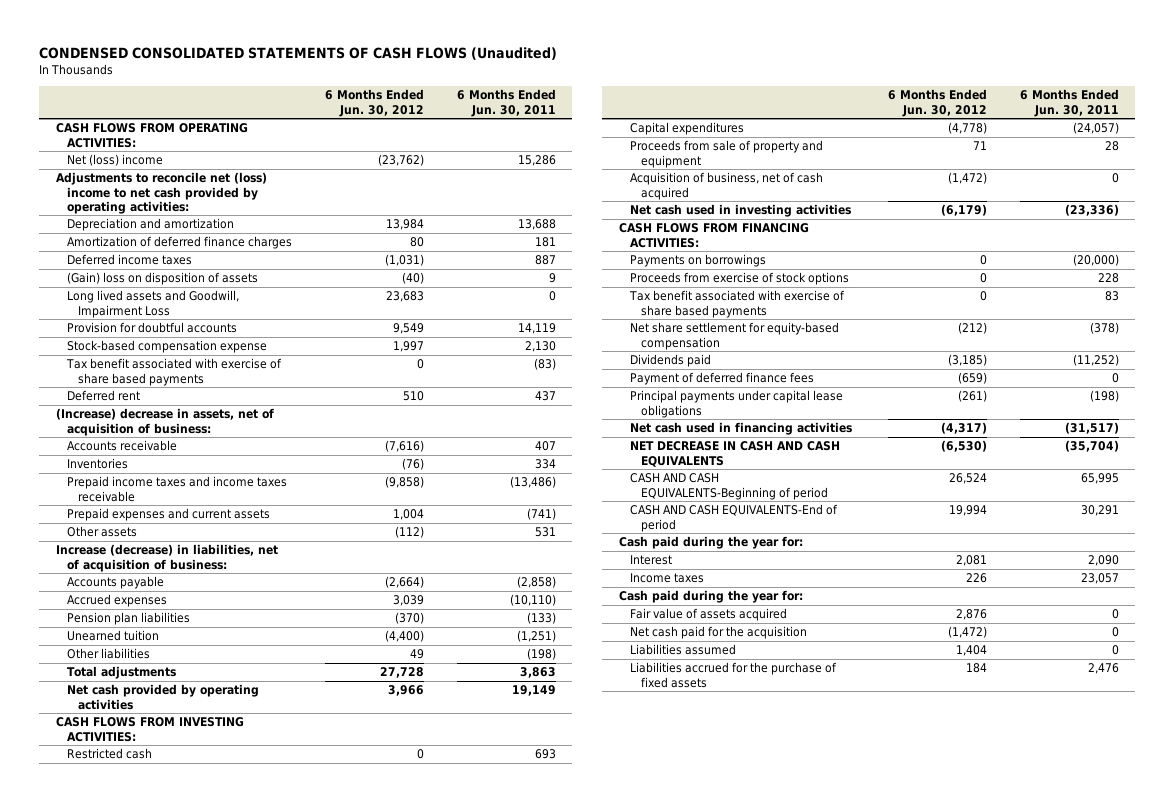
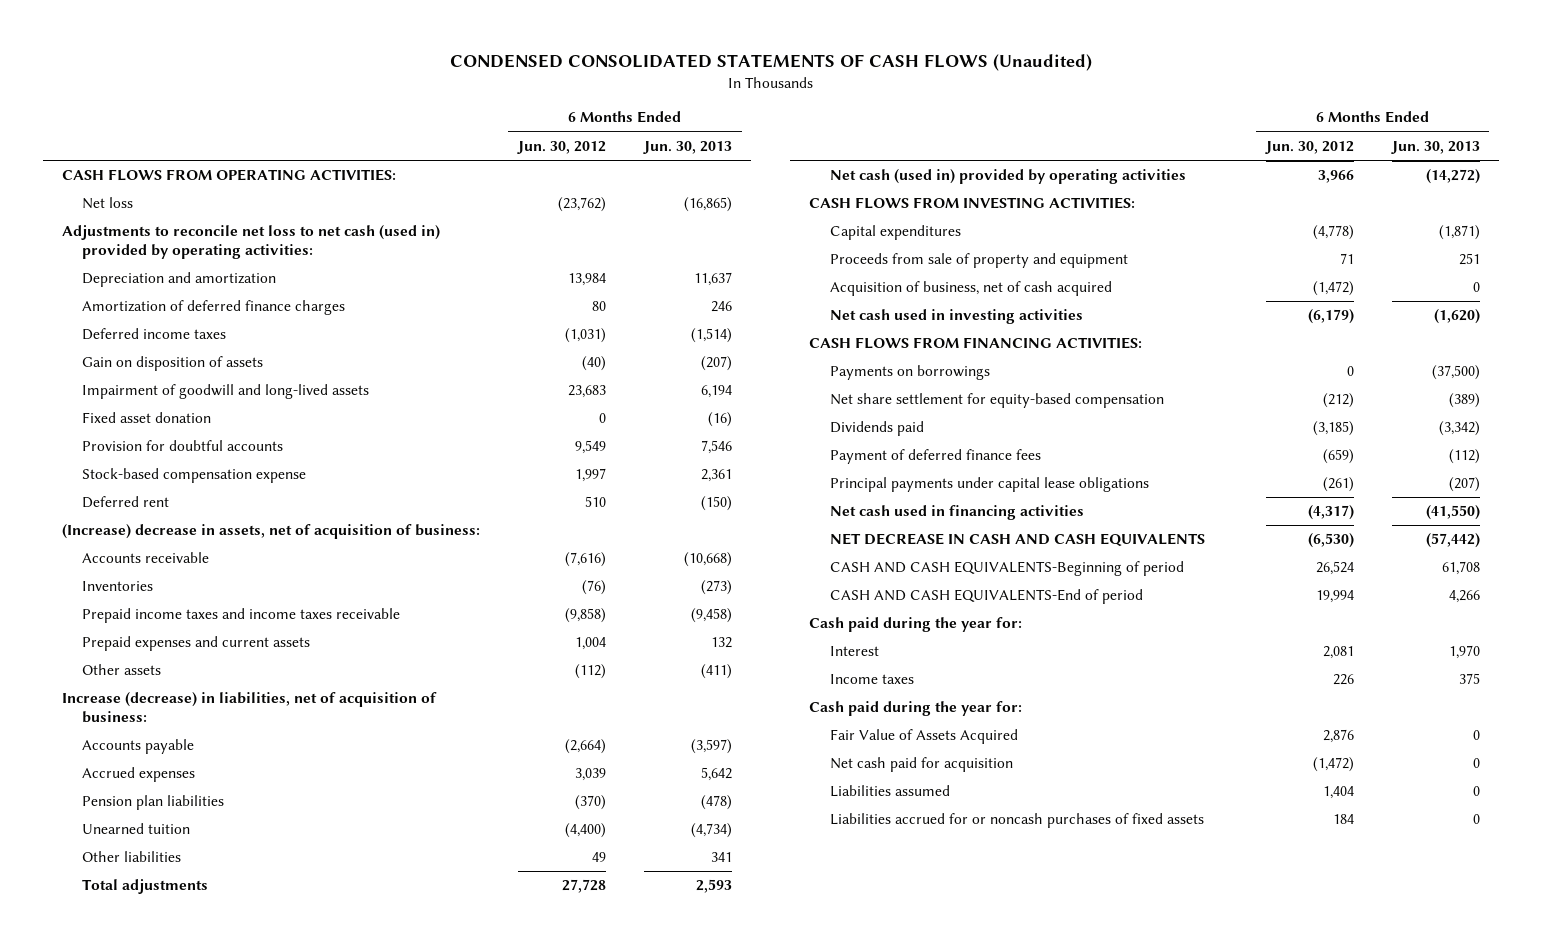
[456,89,556,117] 6 Months Ended Jun. 30, 2011 -> none
none -> [643,140,733,154] Jun. 30, 2013
[66,154,163,167] Net (loss) income -> [82,197,134,210] Net loss
[55,172,267,214] Adjustments to reconcile net (loss) income to net cash provided by operating activities: -> [61,225,440,259] Adjustments to reconcile net loss to net cash (used in) provided by operating activities:
[66,272,258,286] (Gain) loss on disposition of assets -> [82,356,264,372] Gain on disposition of assets
[66,290,239,318] Long lived assets and Goodwill, Impairment Loss -> [82,384,370,400] Impairment of goodwill and long-lived assets
none -> [82,412,212,424] Fixed asset donation
[65,358,282,386] Tax benefit associated with exercise of share based payments -> none
[66,684,259,710] Net cash provided by operating activities -> [830,169,1187,185] Net cash (used in) provided by operating activities
[66,748,152,760] Restricted cash -> none
[629,272,849,286] Proceeds from exercise of stock options -> none
[628,290,845,318] Tax benefit associated with exercise of share based payments -> none
[629,608,787,622] Fair value of assets acquired -> [830,729,1019,745] Fair Value of Assets Acquired
[629,626,807,640] Net cash paid for the acquisition -> [830,757,1014,773] Net cash paid for acquisition
[629,662,837,688] Liabilities accrued for the purchase of fixed assets -> [830,813,1205,829] Liabilities accrued for or noncash purchases of fixed assets

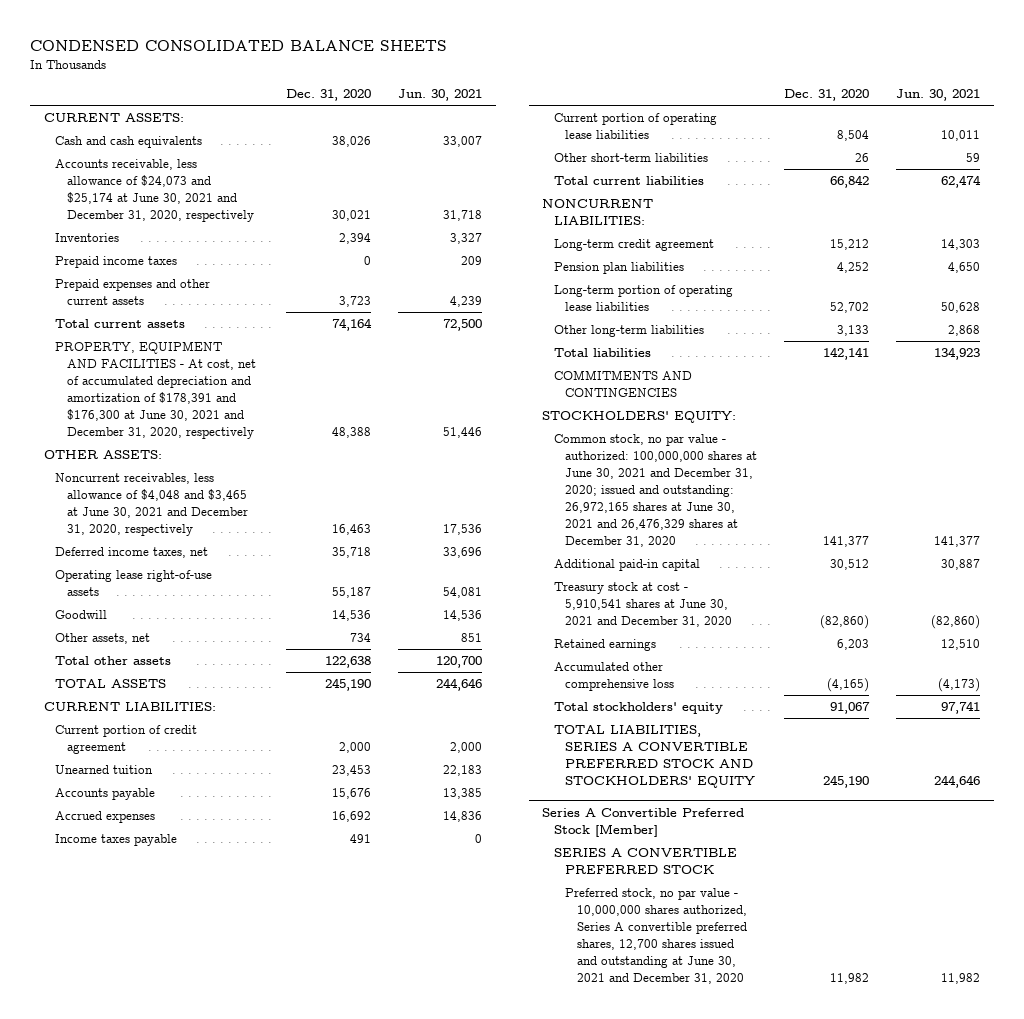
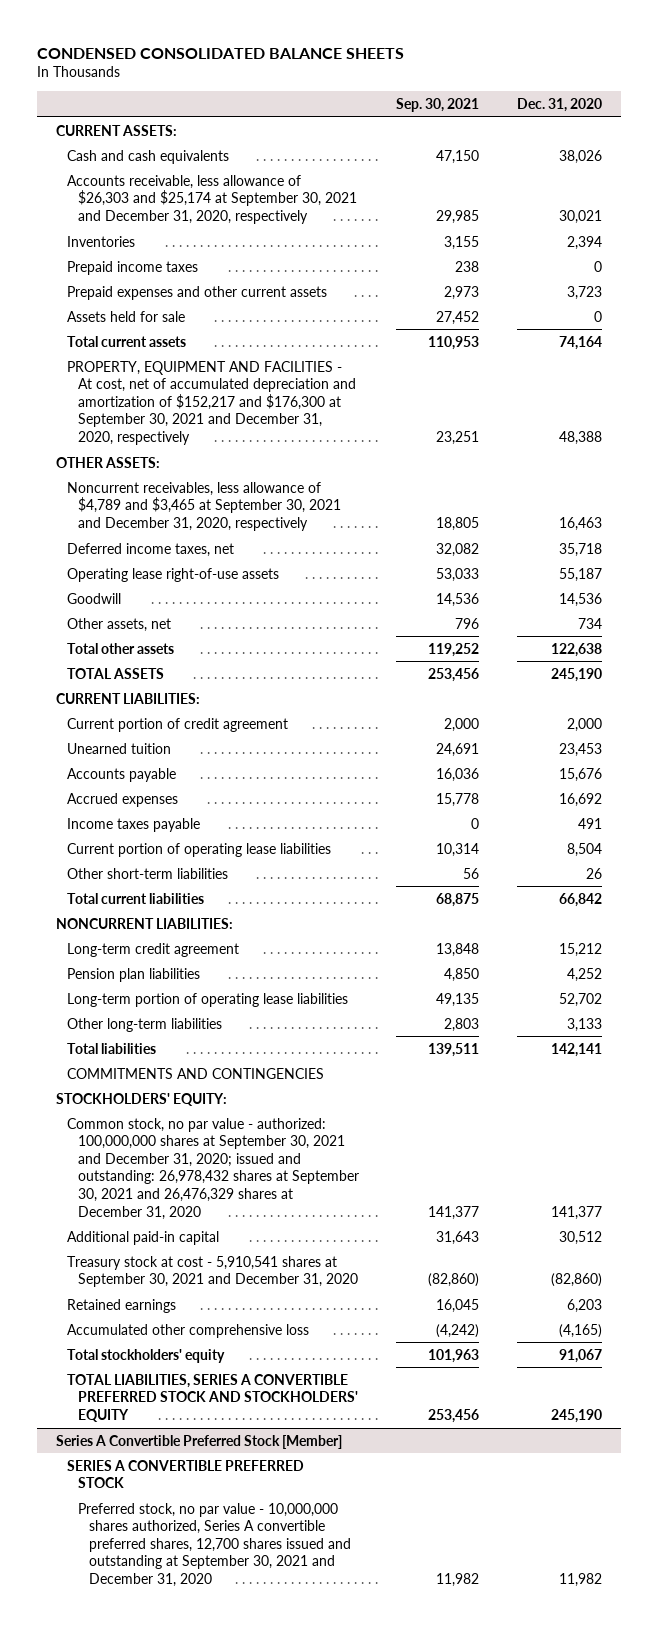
[398,89,483,102] Jun. 30, 2021 -> none
none -> [396,97,480,112] Sep. 30, 2021
[55,159,254,222] Accounts receivable, less allowance of $24,073 and $25,174 at June 30, 2021 and December 31, 2020, respectively -> [66,174,357,224] Accounts receivable, less allowance of $26,303 and $25,174 at September 30, 2021 and December 31, 2020, respectively
none -> [66,310,185,322] Assets held for sale
[55,341,256,439] PROPERTY, EQUIPMENT AND FACILITIES - At cost, net of accumulated depreciation and amortization of $178,391 and $176,300 at June 30, 2021 and December 31, 2020, respectively -> [66,360,356,445] PROPERTY, EQUIPMENT AND FACILITIES - At cost, net of accumulated depreciation and amortization of $152,217 and $176,300 at September 30, 2021 and December 31, 2020, respectively
[55,473,248,536] Noncurrent receivables, less allowance of $4,048 and $3,465 at June 30, 2021 and December 31, 2020, respectively -> [66,481,341,531] Noncurrent receivables, less allowance of $4,789 and $3,465 at September 30, 2021 and December 31, 2020, respectively
[553,434,758,547] Common stock, no par value - authorized: 100,000,000 shares at June 30, 2021 and December 31, 2020; issued and outstanding: 26,972,165 shares at June 30, 2021 and 26,476,329 shares at December 31, 2020 -> [66,1117,359,1220] Common stock, no par value - authorized: 100,000,000 shares at September 30, 2021 and December 31, 2020; issued and outstanding: 26,978,432 shares at September 30, 2021 and 26,476,329 shares at December 31, 2020
[553,582,733,628] Treasury stock at cost - 5,910,541 shares at June 30, 2021 and December 31, 2020 -> [66,1255,358,1288] Treasury stock at cost - 5,910,541 shares at September 30, 2021 and December 31, 2020
[565,888,747,984] Preferred stock, no par value - 10,000,000 shares authorized, Series A convertible preferred shares, 12,700 shares issued and outstanding at June 30, 2021 and December 31, 2020 -> [77,1502,351,1587] Preferred stock, no par value - 10,000,000 shares authorized, Series A convertible preferred shares, 12,700 shares issued and outstanding at September 30, 2021 and December 31, 2020

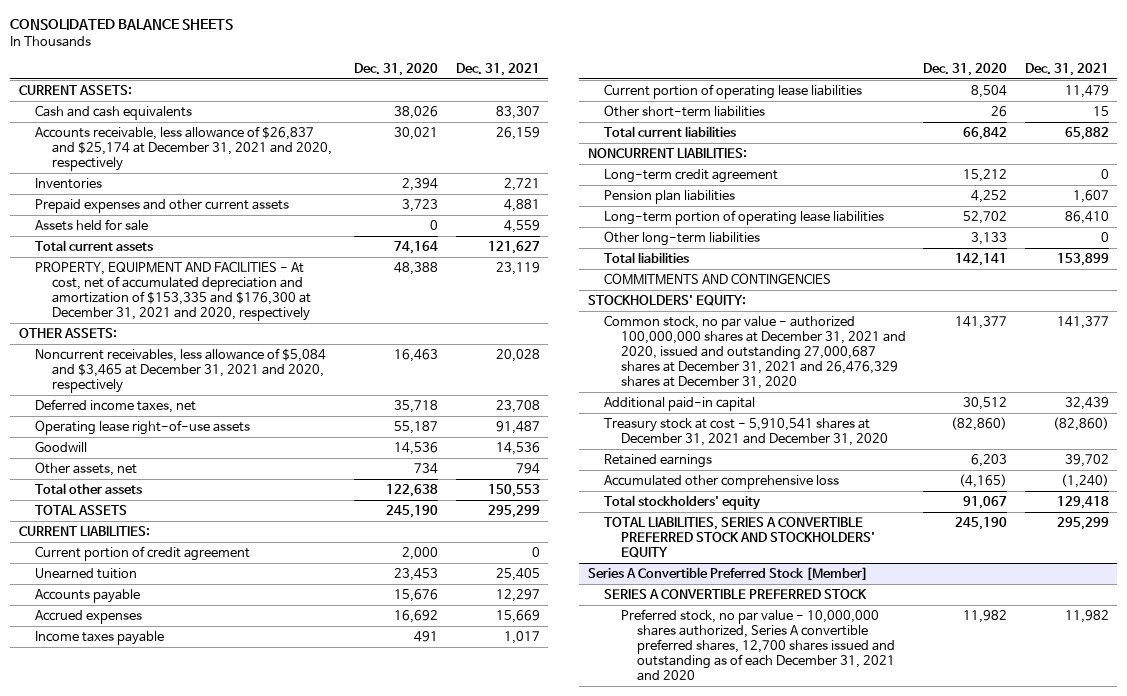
[37,47,405,59] CONDENSED CONSOLIDATED BALANCE SHEETS -> [9,18,233,30] CONSOLIDATED BALANCE SHEETS
[396,97,480,112] Sep. 30, 2021 -> none
none -> [455,62,540,76] Dec. 31, 2021
[66,174,357,224] Accounts receivable, less allowance of $26,303 and $25,174 at September 30, 2021 and December 31, 2020, respectively -> [35,125,332,171] Accounts receivable, less allowance of $26,837 and $25,174 at December 31, 2021 and 2020, respectively
[66,260,198,275] Prepaid income taxes -> none
[66,360,356,445] PROPERTY, EQUIPMENT AND FACILITIES - At cost, net of accumulated depreciation and amortization of $152,217 and $176,300 at September 30, 2021 and December 31, 2020, respectively -> [35,260,311,321] PROPERTY, EQUIPMENT AND FACILITIES - At cost, net of accumulated depreciation and amortization of $153,335 and $176,300 at December 31, 2021 and 2020, respectively
[66,481,341,531] Noncurrent receivables, less allowance of $4,789 and $3,465 at September 30, 2021 and December 31, 2020, respectively -> [35,347,327,393] Noncurrent receivables, less allowance of $5,084 and $3,465 at December 31, 2021 and 2020, respectively
[66,1117,359,1220] Common stock, no par value - authorized: 100,000,000 shares at September 30, 2021 and December 31, 2020; issued and outstanding: 26,978,432 shares at September 30, 2021 and 26,476,329 shares at December 31, 2020 -> [604,314,906,389] Common stock, no par value - authorized 100,000,000 shares at December 31, 2021 and 2020, issued and outstanding 27,000,687 shares at December 31, 2021 and 26,476,329 shares at December 31, 2020
[66,1255,358,1288] Treasury stock at cost - 5,910,541 shares at September 30, 2021 and December 31, 2020 -> [604,417,888,446] Treasury stock at cost - 5,910,541 shares at December 31, 2021 and December 31, 2020
[77,1502,351,1587] Preferred stock, no par value - 10,000,000 shares authorized, Series A convertible preferred shares, 12,700 shares issued and outstanding at September 30, 2021 and December 31, 2020 -> [620,608,896,681] Preferred stock, no par value - 10,000,000 shares authorized, Series A convertible preferred shares, 12,700 shares issued and outstanding as of each December 31, 2021 and 2020

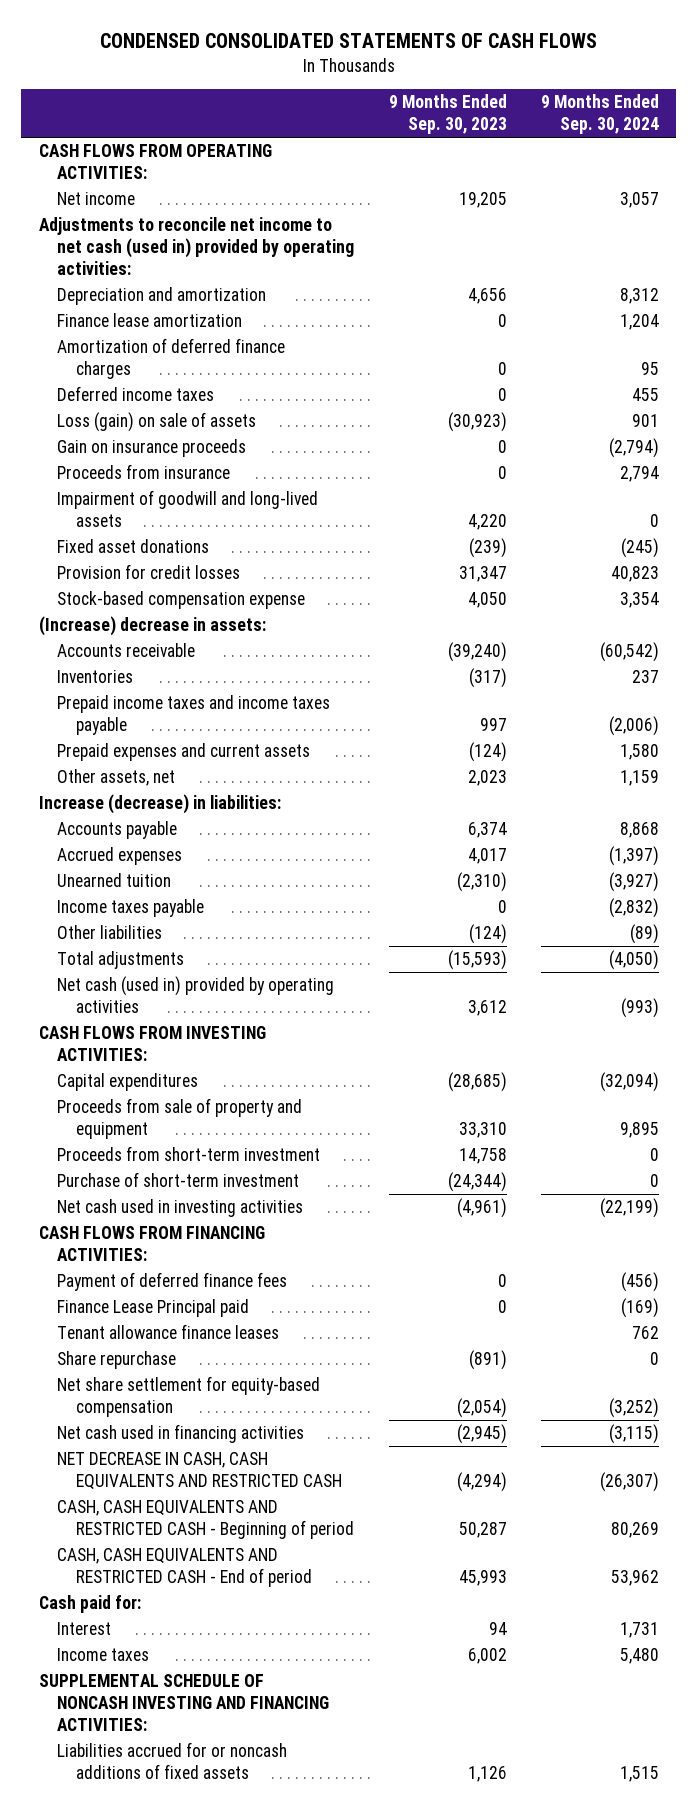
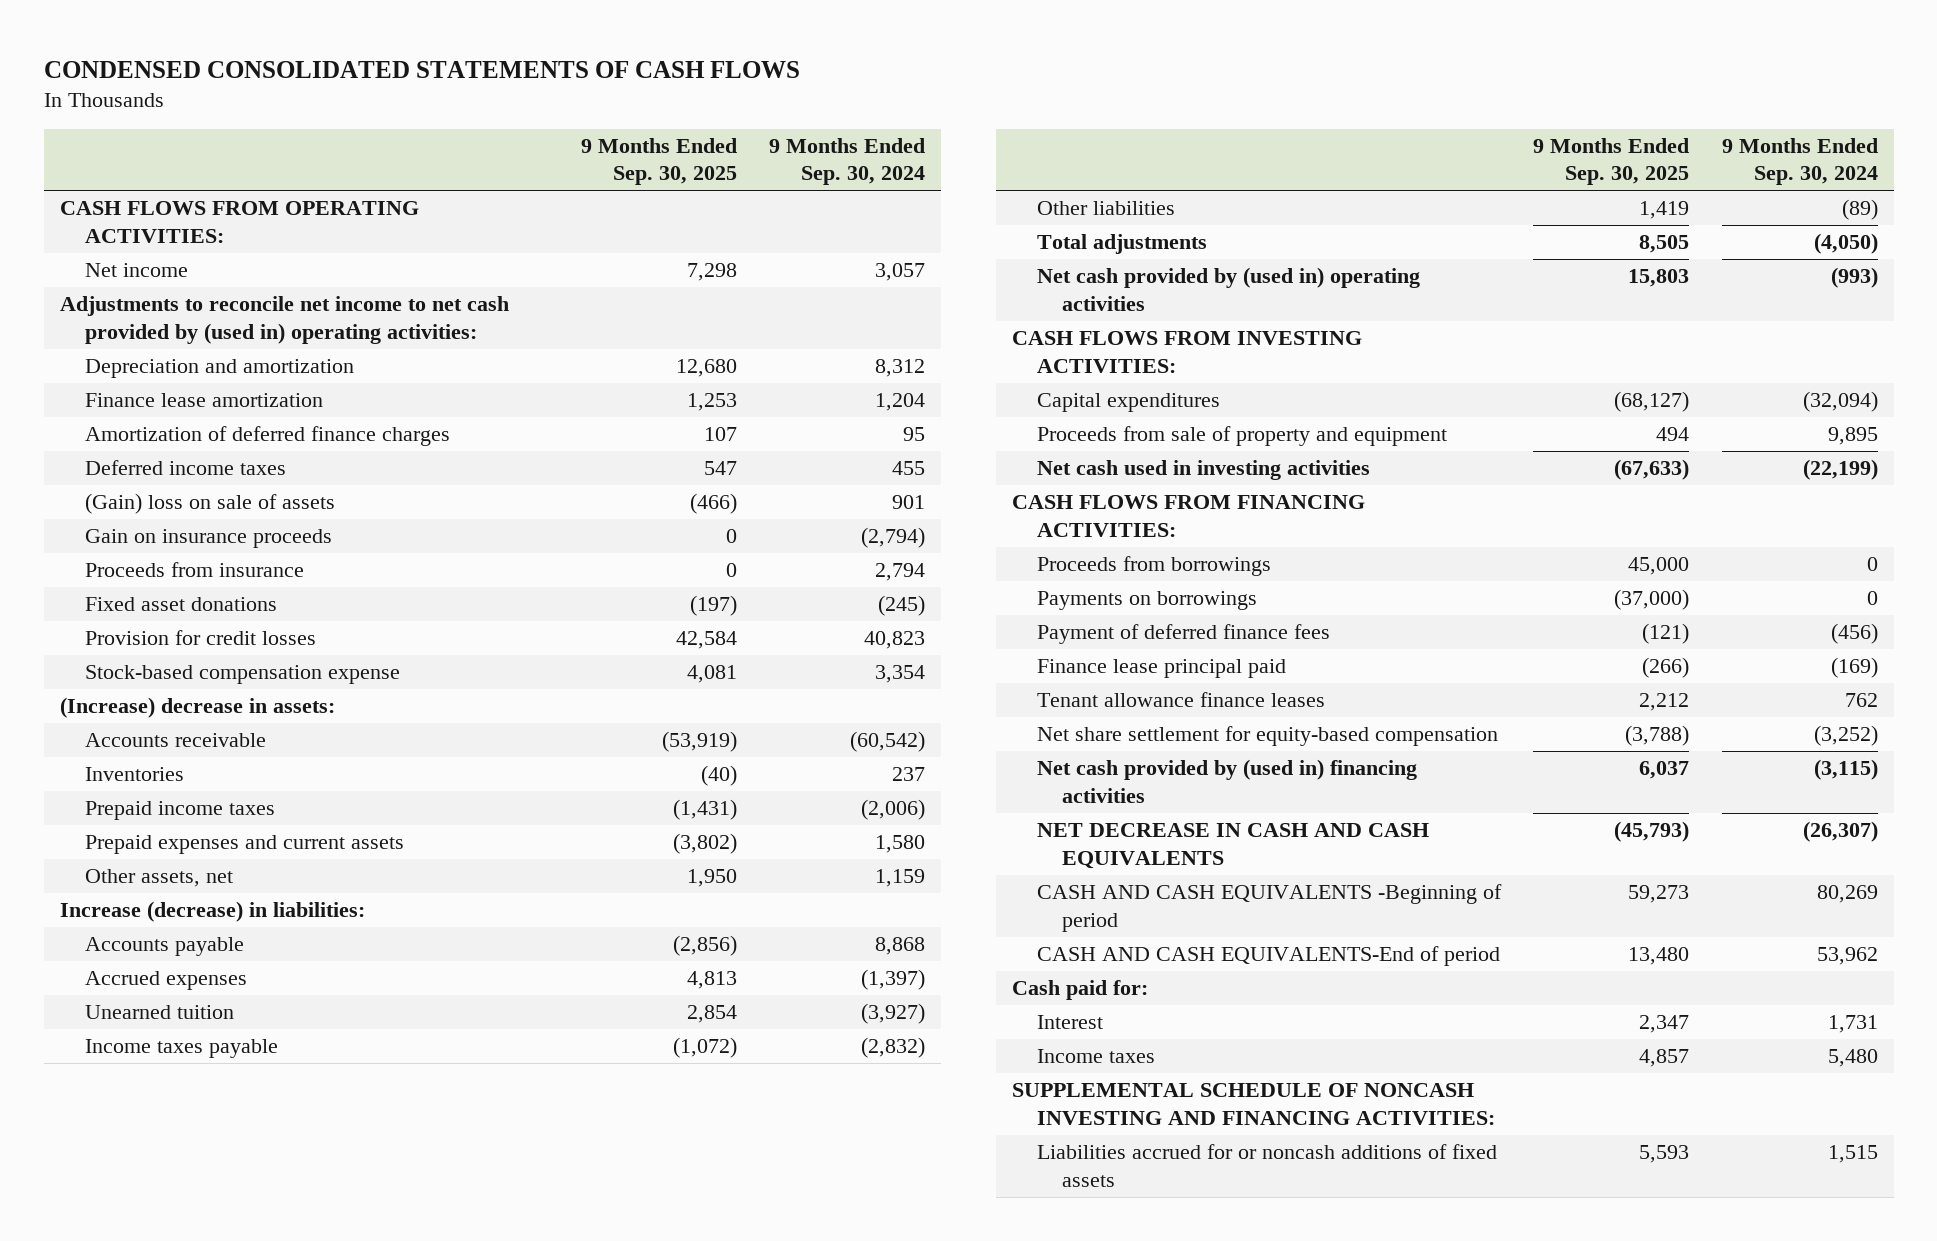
[388,94,507,135] 9 Months Ended Sep. 30, 2023 -> none
none -> [581,137,738,186] 9 Months Ended Sep. 30, 2025
[38,217,355,276] Adjustments to reconcile net income to net cash (used in) provided by operating activities: -> [59,296,509,344] Adjustments to reconcile net income to net cash provided by (used in) operating activities:
[57,412,257,433] Loss (gain) on sale of assets -> [85,493,336,515] (Gain) loss on sale of assets
[57,490,319,528] Impairment of goodwill and long-lived assets -> none
[57,695,331,736] Prepaid income taxes and income taxes payable -> [85,801,276,821] Prepaid income taxes
[57,976,335,1014] Net cash (used in) provided by operating activities -> [1037,267,1421,311] Net cash provided by (used in) operating activities
[57,1146,321,1162] Proceeds from short-term investment -> none
[57,1172,300,1188] Purchase of short-term investment -> none
none -> [1037,556,1272,577] Proceeds from borrowings
none -> [1037,591,1258,611] Payments on borrowings
[57,1299,250,1318] Finance Lease Principal paid -> [1037,659,1287,679] Finance lease principal paid
[57,1351,177,1370] Share repurchase -> none
[57,1424,305,1444] Net cash used in financing activities -> [1037,759,1418,803] Net cash provided by (used in) financing activities
[57,1452,342,1491] NET DECREASE IN CASH, CASH EQUIVALENTS AND RESTRICTED CASH -> [1037,823,1430,869] NET DECREASE IN CASH AND CASH EQUIVALENTS
[57,1500,354,1540] CASH, CASH EQUIVALENTS AND RESTRICTED CASH - Beginning of period -> [1037,884,1503,932] CASH AND CASH EQUIVALENTS -Beginning of period
[57,1548,312,1588] CASH, CASH EQUIVALENTS AND RESTRICTED CASH - End of period -> [1037,946,1501,967] CASH AND CASH EQUIVALENTS-End of period

